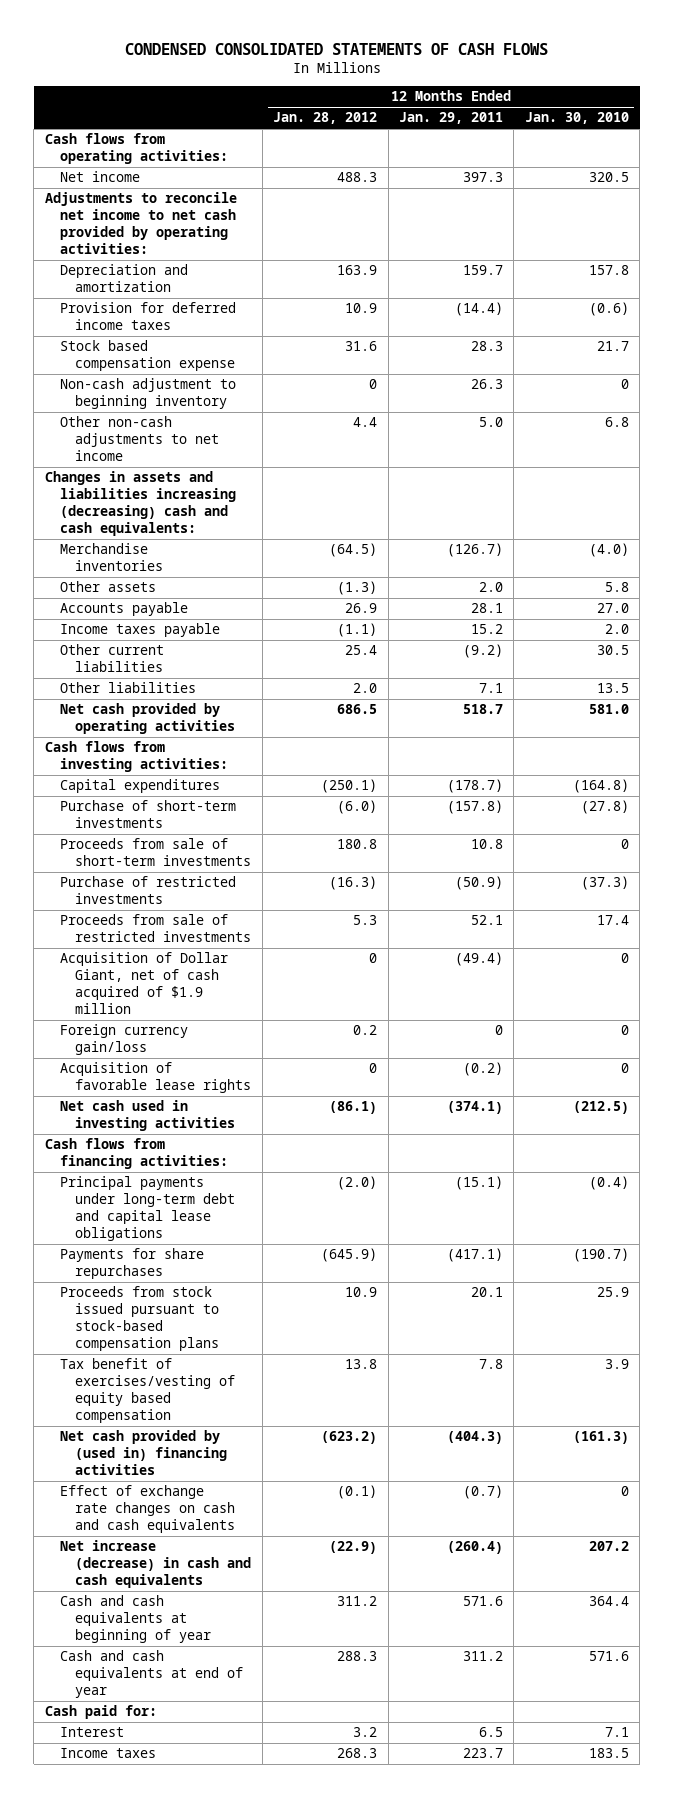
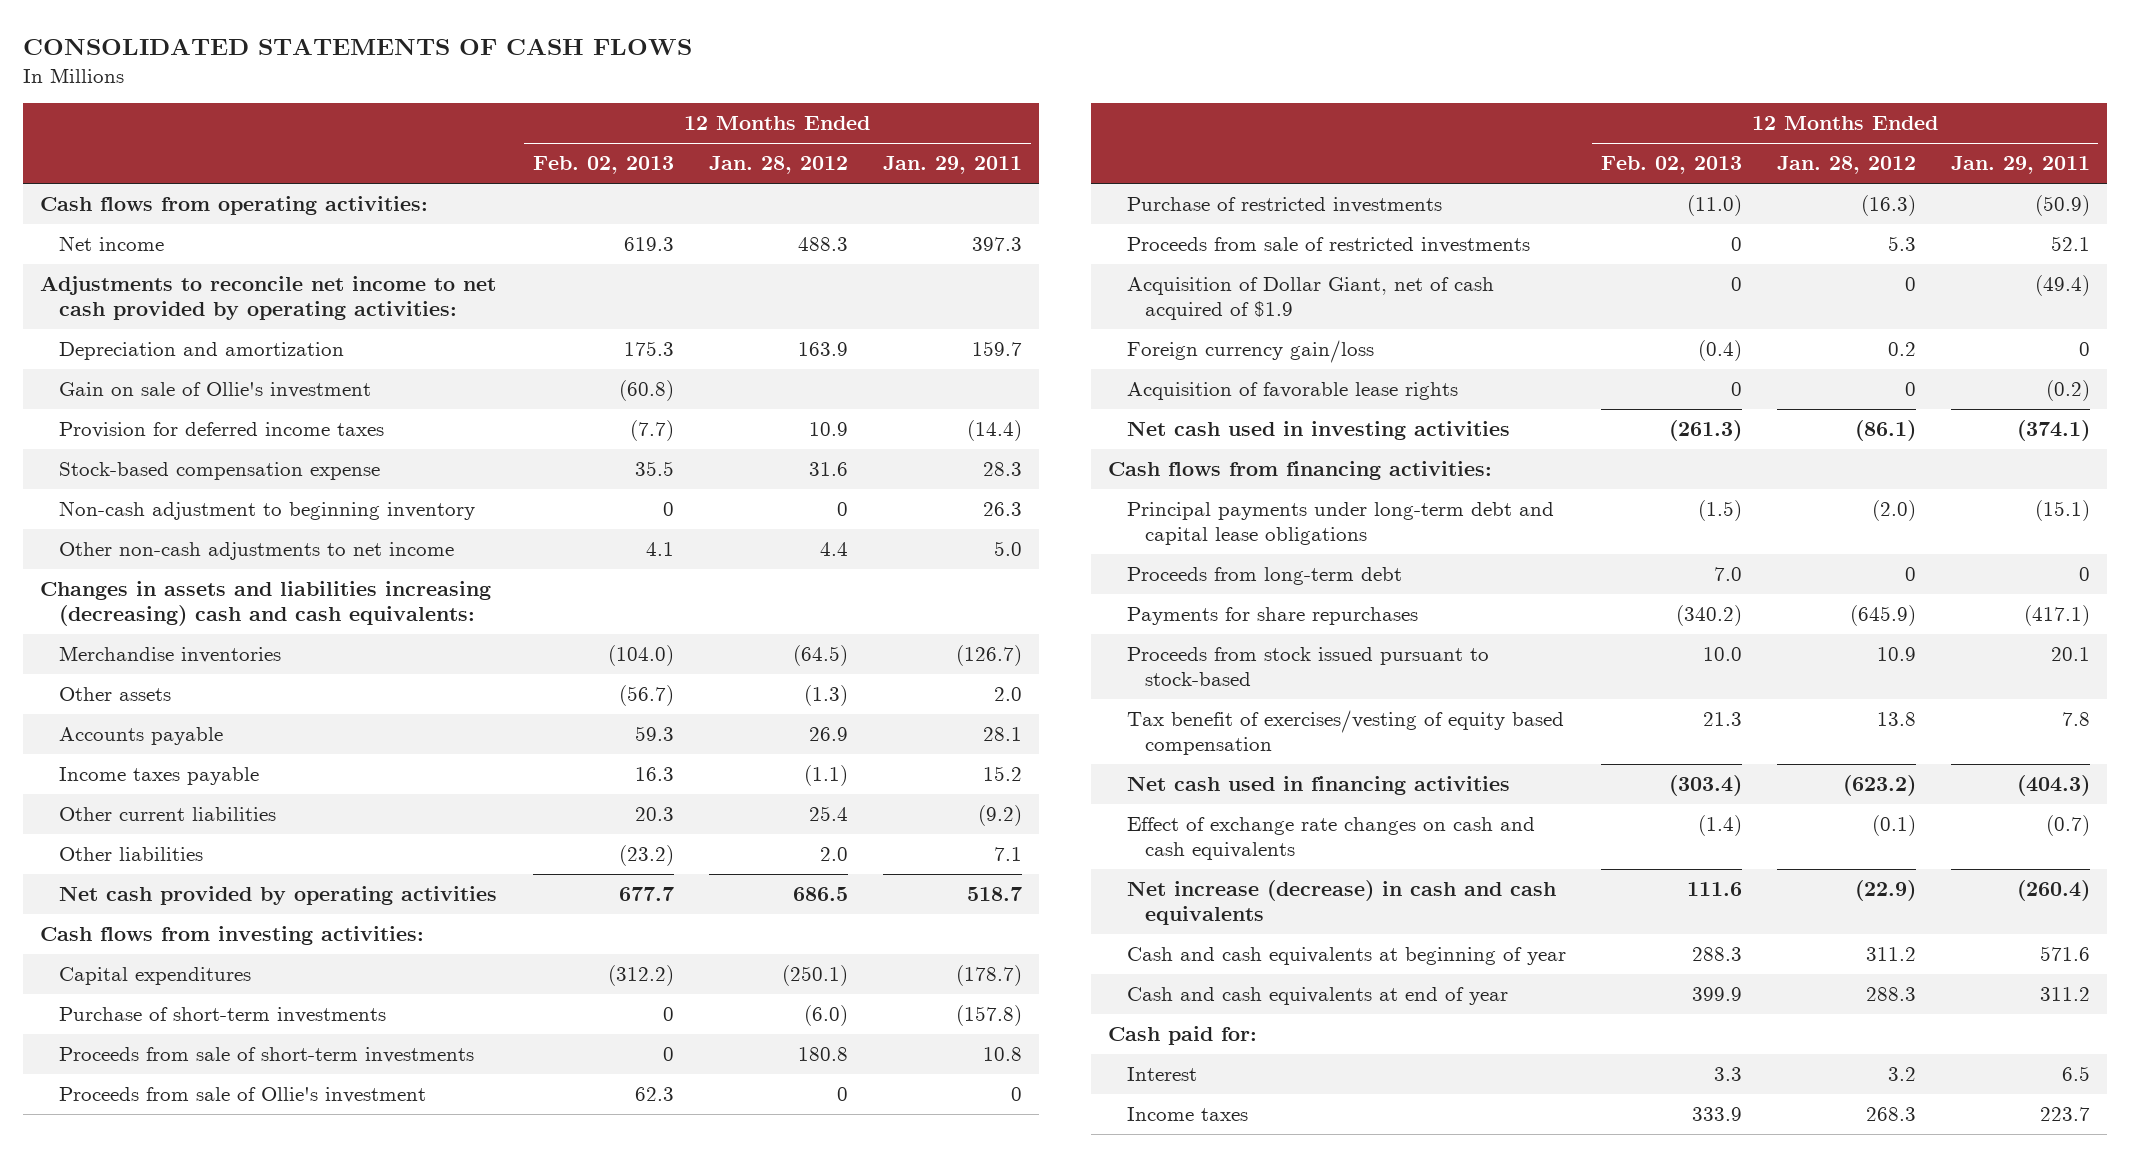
[124,42,548,55] CONDENSED CONSOLIDATED STATEMENTS OF CASH FLOWS -> [22,37,692,55] CONSOLIDATED STATEMENTS OF CASH FLOWS
[524,112,629,125] Jan. 30, 2010 -> none
none -> [532,156,674,175] Feb. 02, 2013
none -> [58,382,371,399] Gain on sale of Ollie's investment
[60,340,236,372] Stock based compensation expense -> [58,462,380,481] Stock-based compensation expense
none -> [58,1087,426,1104] Proceeds from sale of Ollie's investment
[60,952,229,1014] Acquisition of Dollar Giant, net of cash acquired of $1.9 million -> [1126,277,1494,321] Acquisition of Dollar Giant, net of cash acquired of $1.9
none -> [1126,567,1402,586] Proceeds from long-term debt
[60,1286,220,1351] Proceeds from stock issued pursuant to stock-based compensation plans -> [1126,647,1489,687] Proceeds from stock issued pursuant to stock-based
[60,1430,228,1476] Net cash provided by (used in) financing activities -> [1126,776,1510,796] Net cash used in financing activities

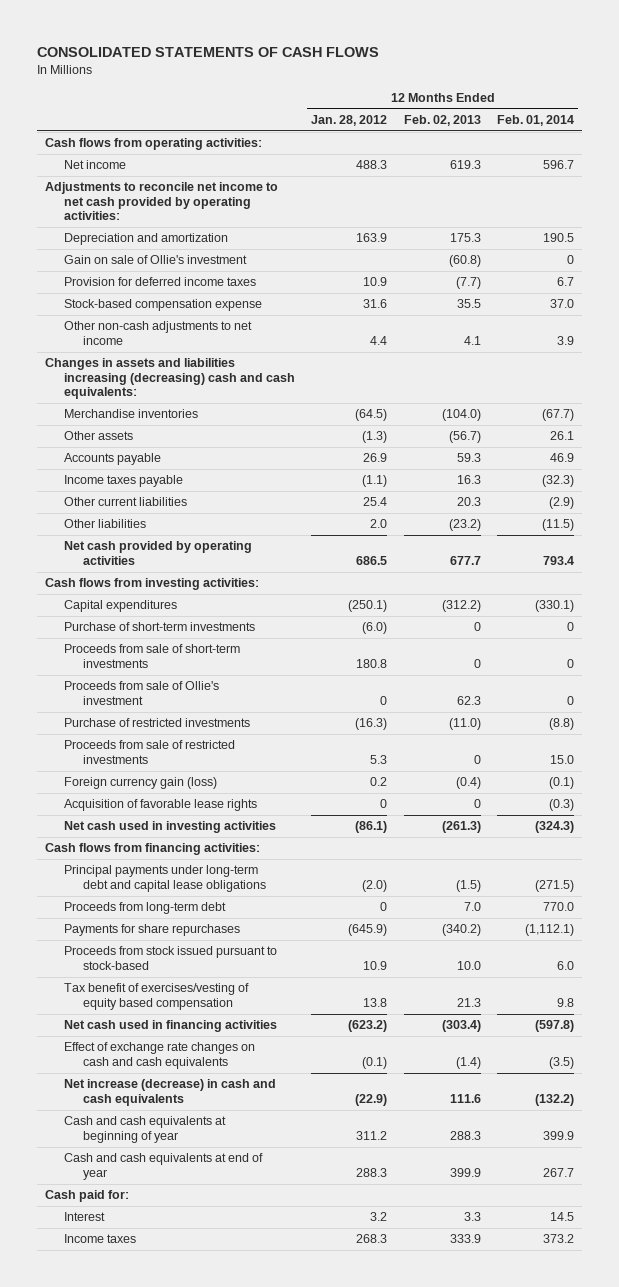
[882,156,1022,175] Jan. 29, 2011 -> none
none -> [496,115,574,127] Feb. 01, 2014
[58,501,475,521] Non-cash adjustment to beginning inventory -> none
[1126,277,1494,321] Acquisition of Dollar Giant, net of cash acquired of $1.9 -> none
[1126,340,1374,364] Foreign currency gain/loss -> [64,777,218,790] Foreign currency gain (loss)

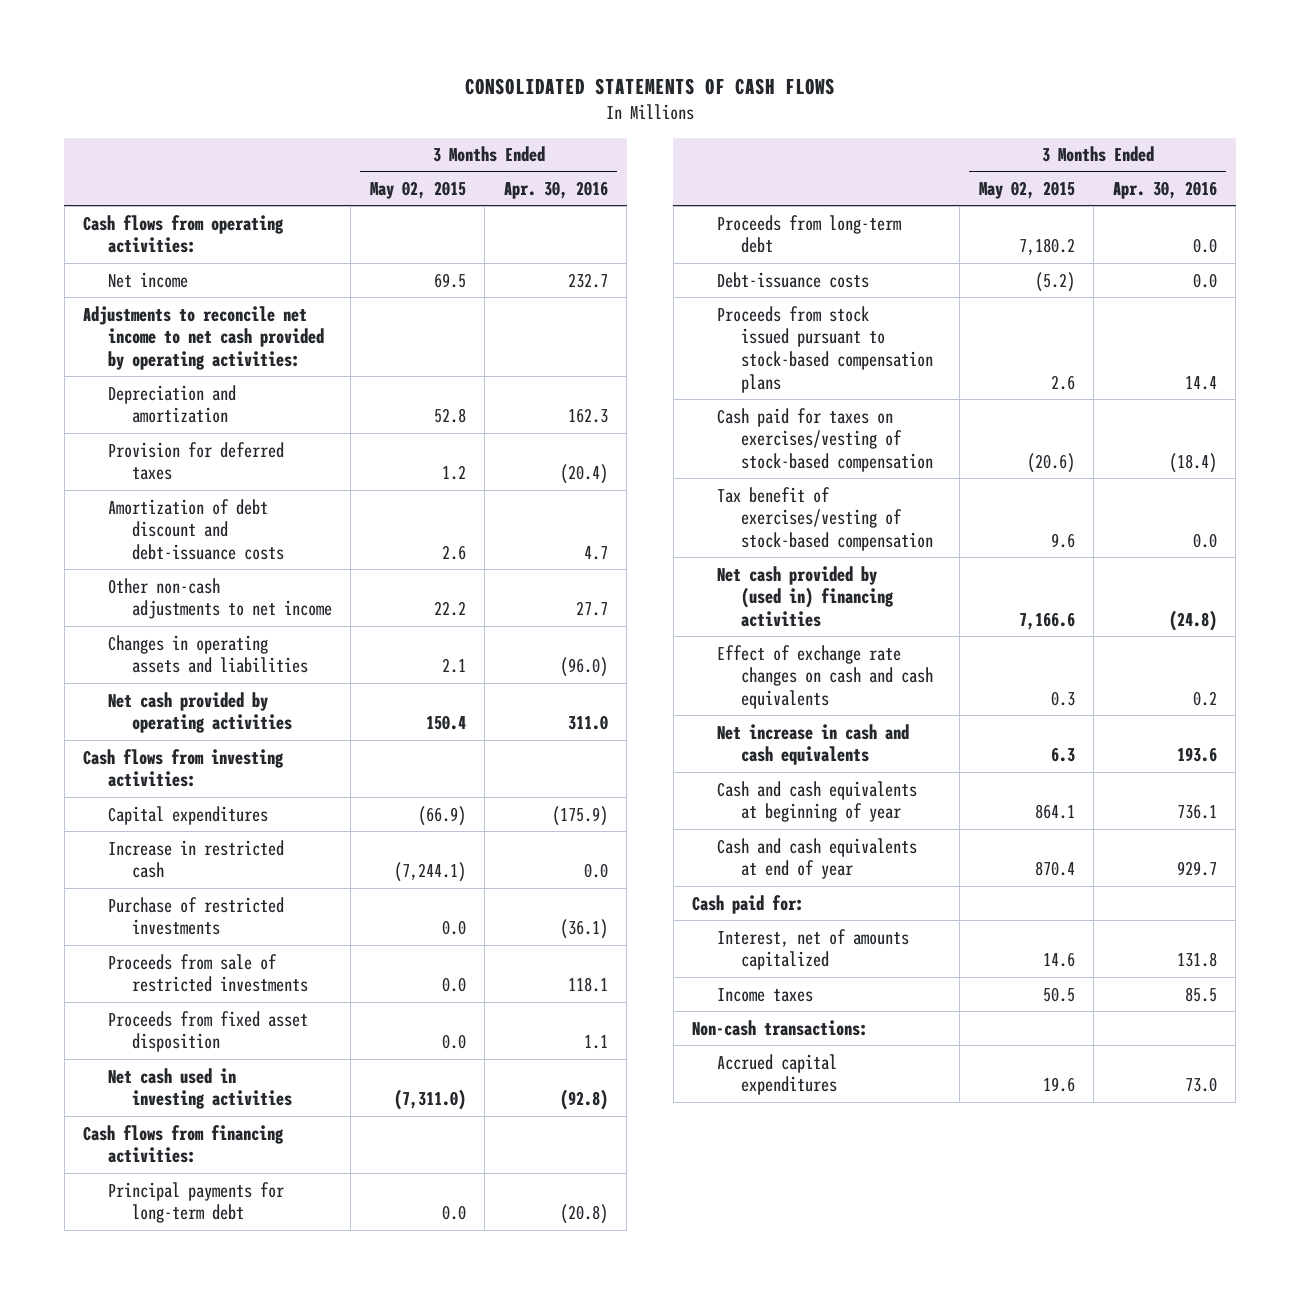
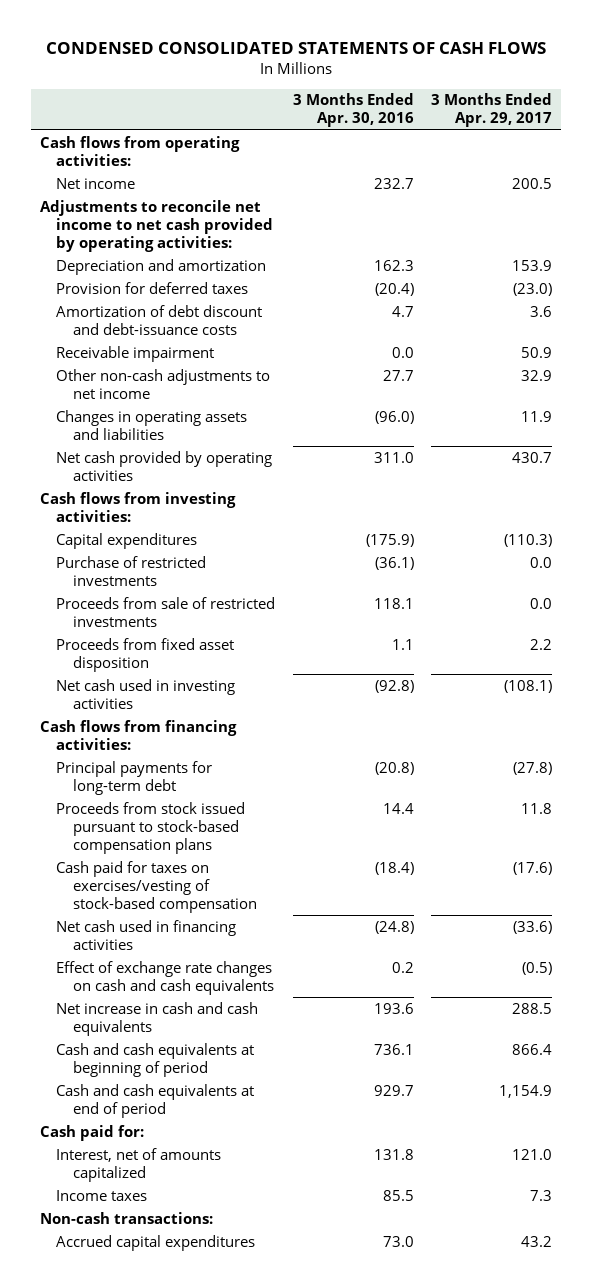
[464,77,835,95] CONSOLIDATED STATEMENTS OF CASH FLOWS -> [46,42,547,55] CONDENSED CONSOLIDATED STATEMENTS OF CASH FLOWS
[369,181,466,200] May 02, 2015 -> none
none -> [431,93,553,128] 3 Months Ended Apr. 29, 2017
none -> [56,345,215,362] Receivable impairment
[107,839,284,879] Increase in restricted cash -> none
[716,214,901,254] Proceeds from long-term debt -> none
[716,271,869,288] Debt-issuance costs -> none
[716,486,933,551] Tax benefit of exercises/vesting of stock-based compensation -> none
[716,565,894,627] Net cash provided by (used in) financing activities -> [56,919,237,950] Net cash used in financing activities
[716,780,917,823] Cash and cash equivalents at beginning of year -> [56,1042,255,1077] Cash and cash equivalents at beginning of period
[716,837,917,880] Cash and cash equivalents at end of year -> [56,1083,255,1118] Cash and cash equivalents at end of period

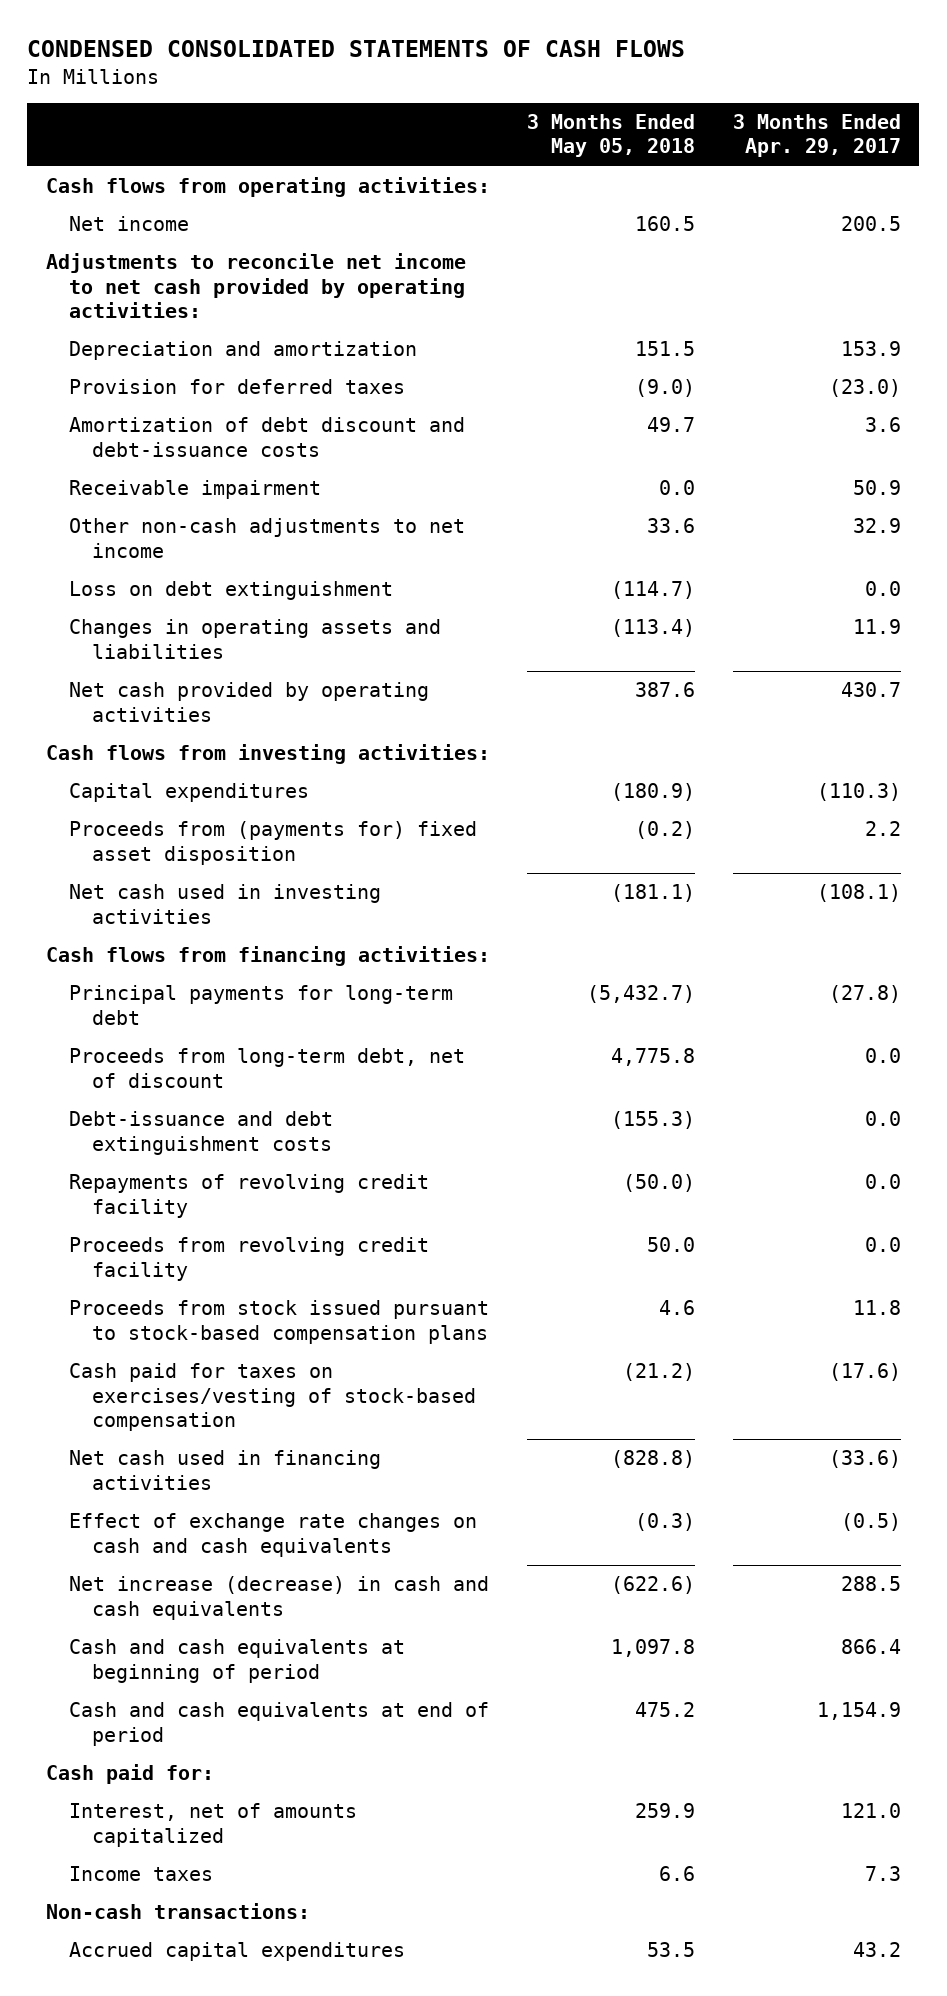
[292,93,414,128] 3 Months Ended Apr. 30, 2016 -> none
none -> [527,114,696,158] 3 Months Ended May 05, 2018
none -> [68,581,393,601] Loss on debt extinguishment
[56,555,207,586] Purchase of restricted investments -> none
[56,596,276,627] Proceeds from sale of restricted investments -> none
[56,637,235,672] Proceeds from fixed asset disposition -> [68,821,477,865] Proceeds from (payments for) fixed asset disposition
none -> [68,1048,465,1088] Proceeds from long-term debt, net of discount
none -> [68,1111,333,1155] Debt-issuance and debt extinguishment costs
none -> [68,1174,429,1218] Repayments of revolving credit facility
none -> [68,1237,429,1281] Proceeds from revolving credit facility
[56,1001,259,1036] Net increase in cash and cash equivalents -> [68,1576,489,1620] Net increase (decrease) in cash and cash equivalents

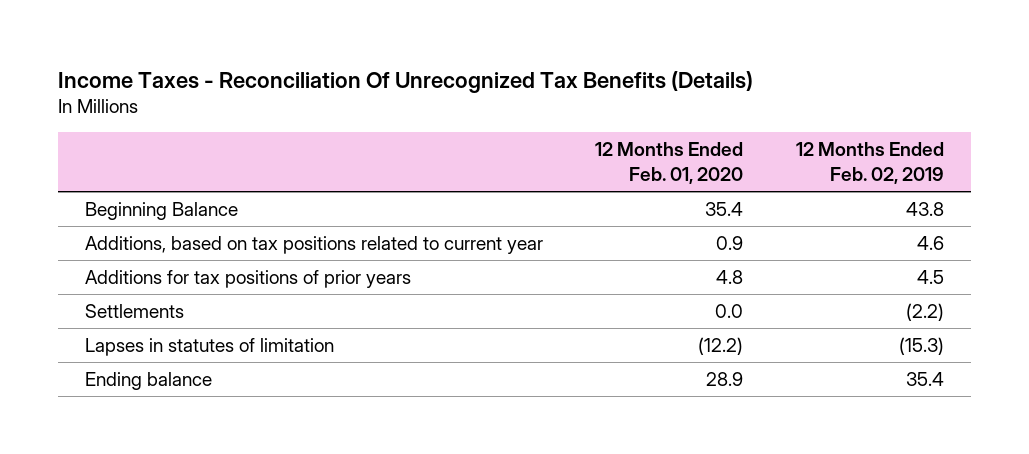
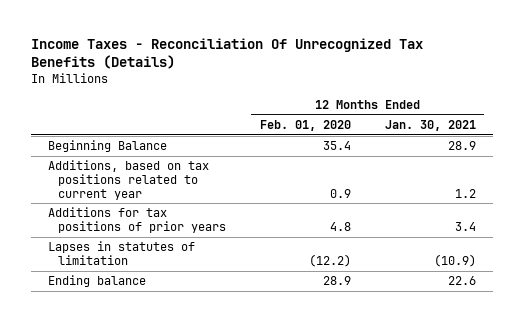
[796,142,945,184] 12 Months Ended Feb. 02, 2019 -> none
none -> [384,120,476,132] Jan. 30, 2021
[84,304,184,319] Settlements -> none

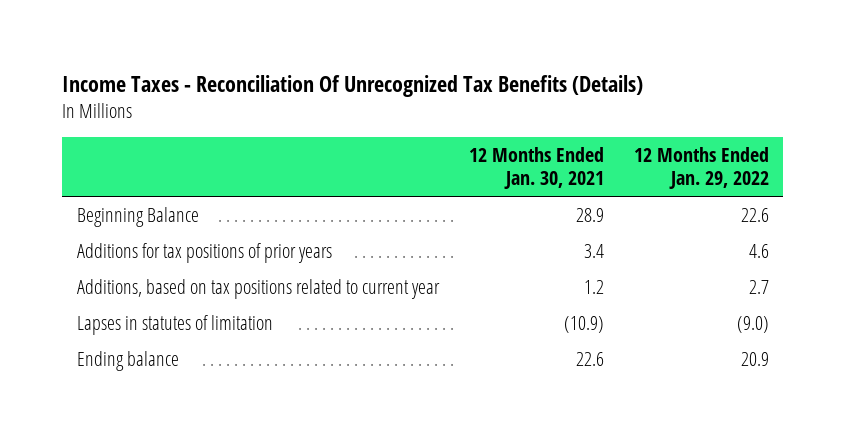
[259,120,351,132] Feb. 01, 2020 -> none
none -> [633,147,769,190] 12 Months Ended Jan. 29, 2022
[48,160,210,200] Additions, based on tax positions related to current year -> [77,278,441,299] Additions, based on tax positions related to current year

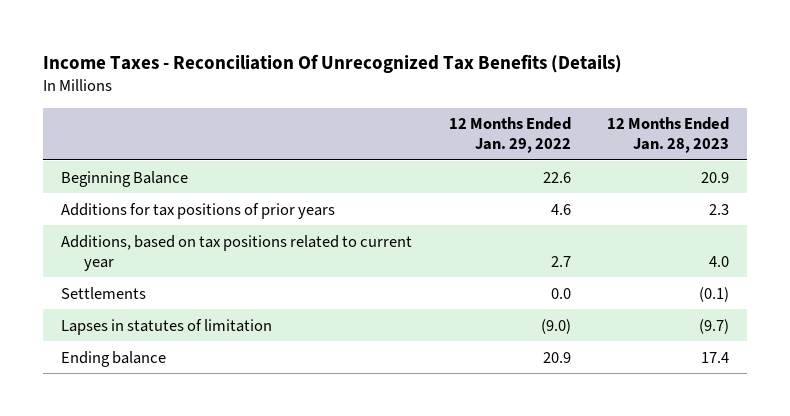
[468,147,604,190] 12 Months Ended Jan. 30, 2021 -> none
none -> [607,117,730,154] 12 Months Ended Jan. 28, 2023
none -> [61,286,147,299] Settlements

